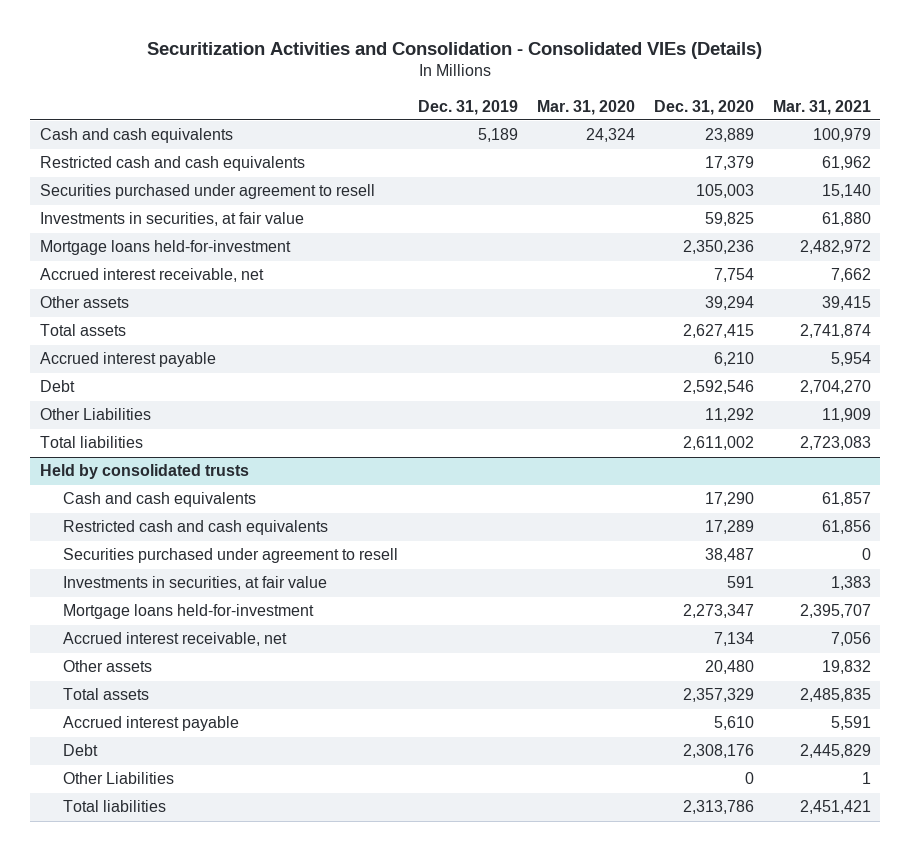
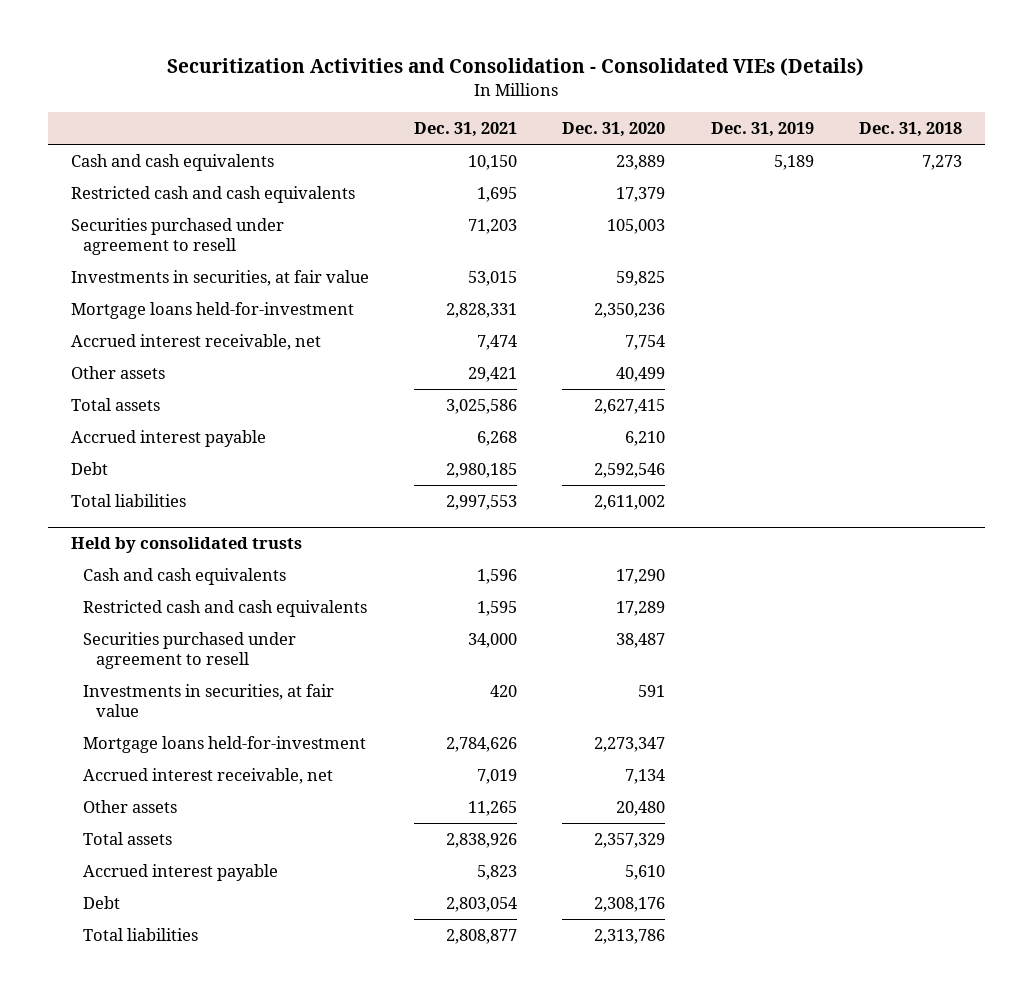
[536,99,635,115] Mar. 31, 2020 -> none
[772,99,871,115] Mar. 31, 2021 -> none
none -> [413,122,517,138] Dec. 31, 2021
none -> [859,122,963,138] Dec. 31, 2018
[704,296,754,311] 39,294 -> [616,367,666,383] 40,499
[39,408,151,421] Other Liabilities -> none
[63,772,175,785] Other Liabilities -> none

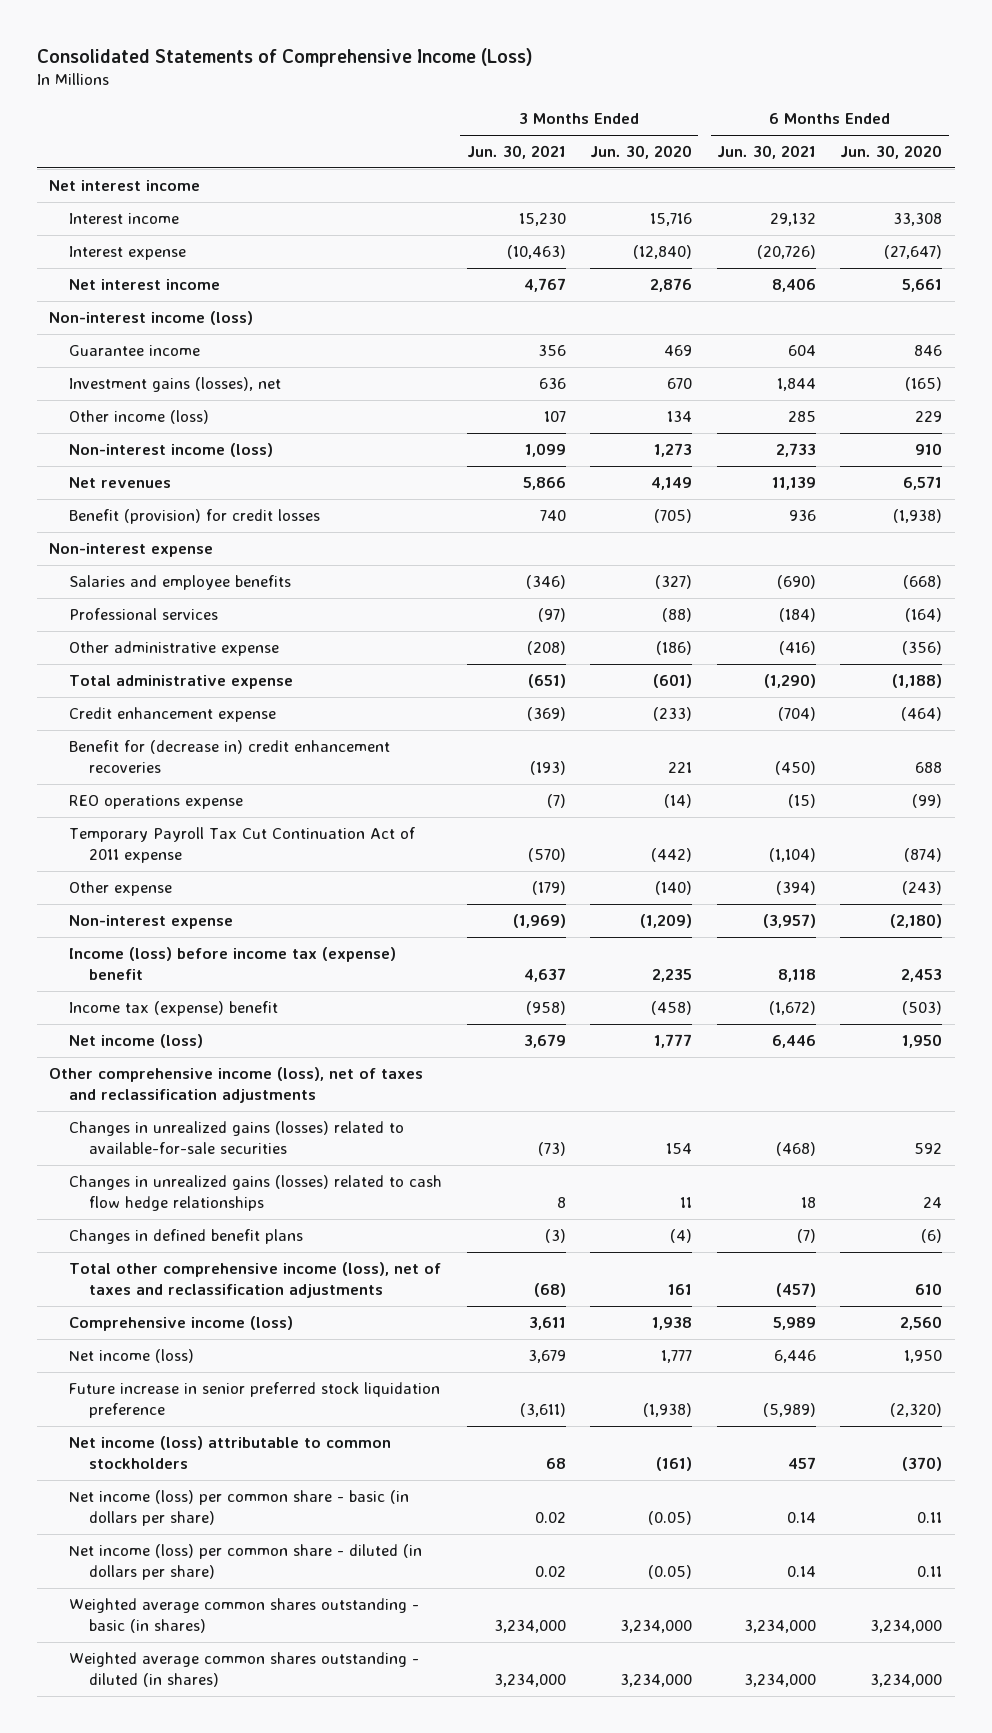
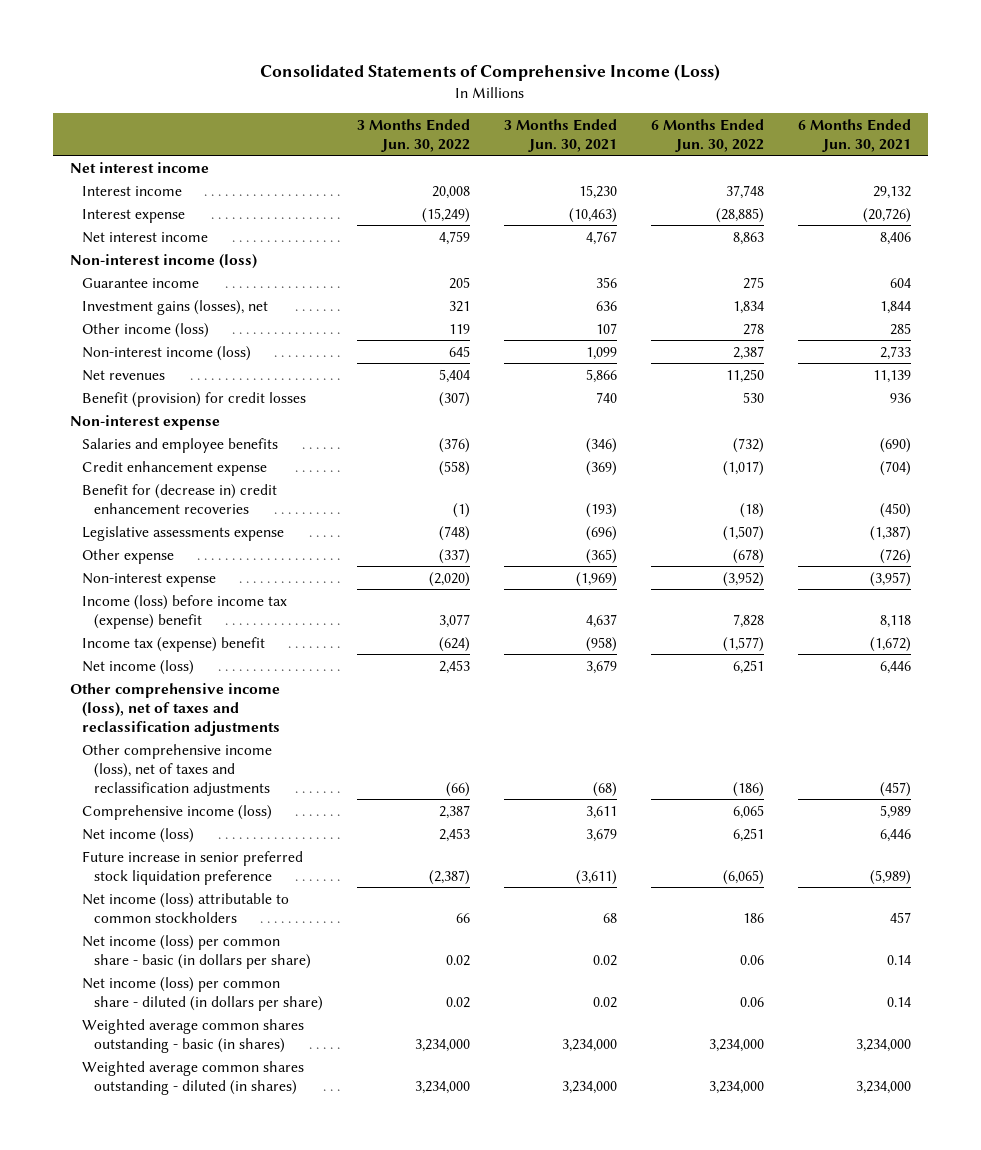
[590,145,693,160] Jun. 30, 2020 -> none
[840,145,943,160] Jun. 30, 2020 -> none
none -> [356,118,470,152] 3 Months Ended Jun. 30, 2022
none -> [650,118,764,152] 6 Months Ended Jun. 30, 2022
[68,608,218,621] Professional services -> none
[68,641,279,657] Other administrative expense -> none
[68,675,293,690] Total administrative expense -> none
[68,795,243,810] REO operations expense -> none
[68,827,415,863] Temporary Payroll Tax Cut Continuation Act of 2011 expense -> none
none -> [81,525,284,541] Legislative assessments expense
[531,881,566,896] (179) -> [585,548,617,564] (365)
[775,881,816,896] (394) -> [879,548,911,564] (726)
[68,1121,404,1154] Changes in unrealized gains (losses) related to available-for-sale securities -> none
[68,1175,442,1211] Changes in unrealized gains (losses) related to cash flow hedge relationships -> none
[68,1229,303,1245] Changes in defined benefit plans -> none
[68,1262,441,1298] Total other comprehensive income (loss), net of taxes and reclassification adjustments -> [81,743,272,796] Other comprehensive income (loss), net of taxes and reclassification adjustments

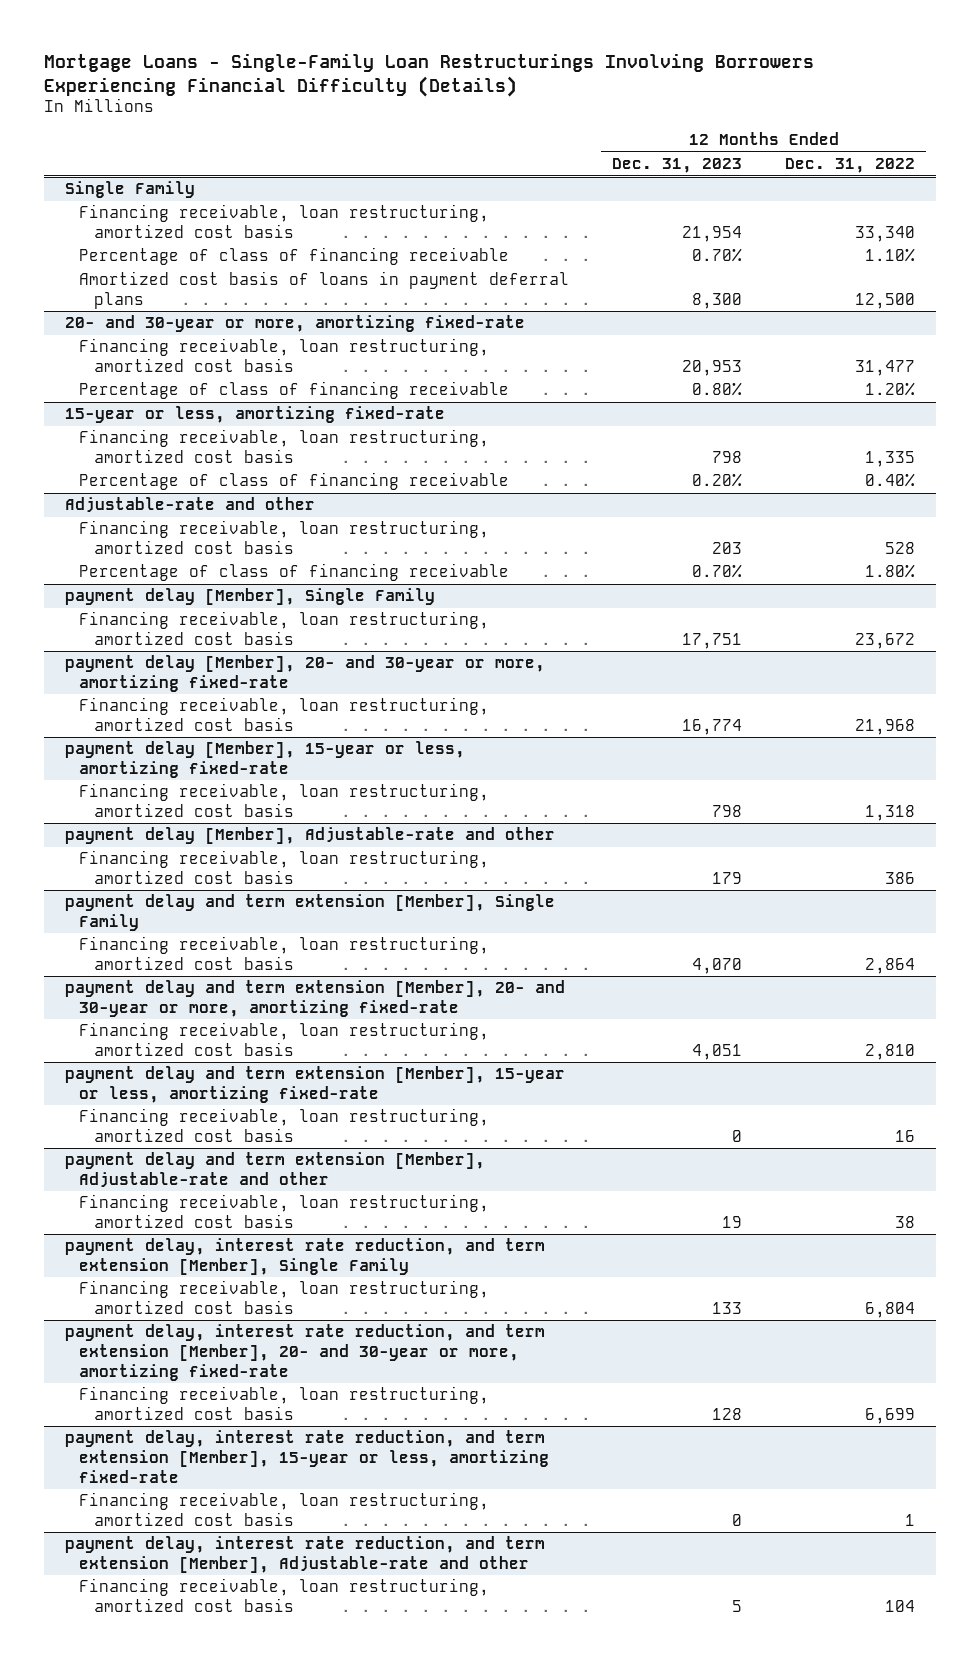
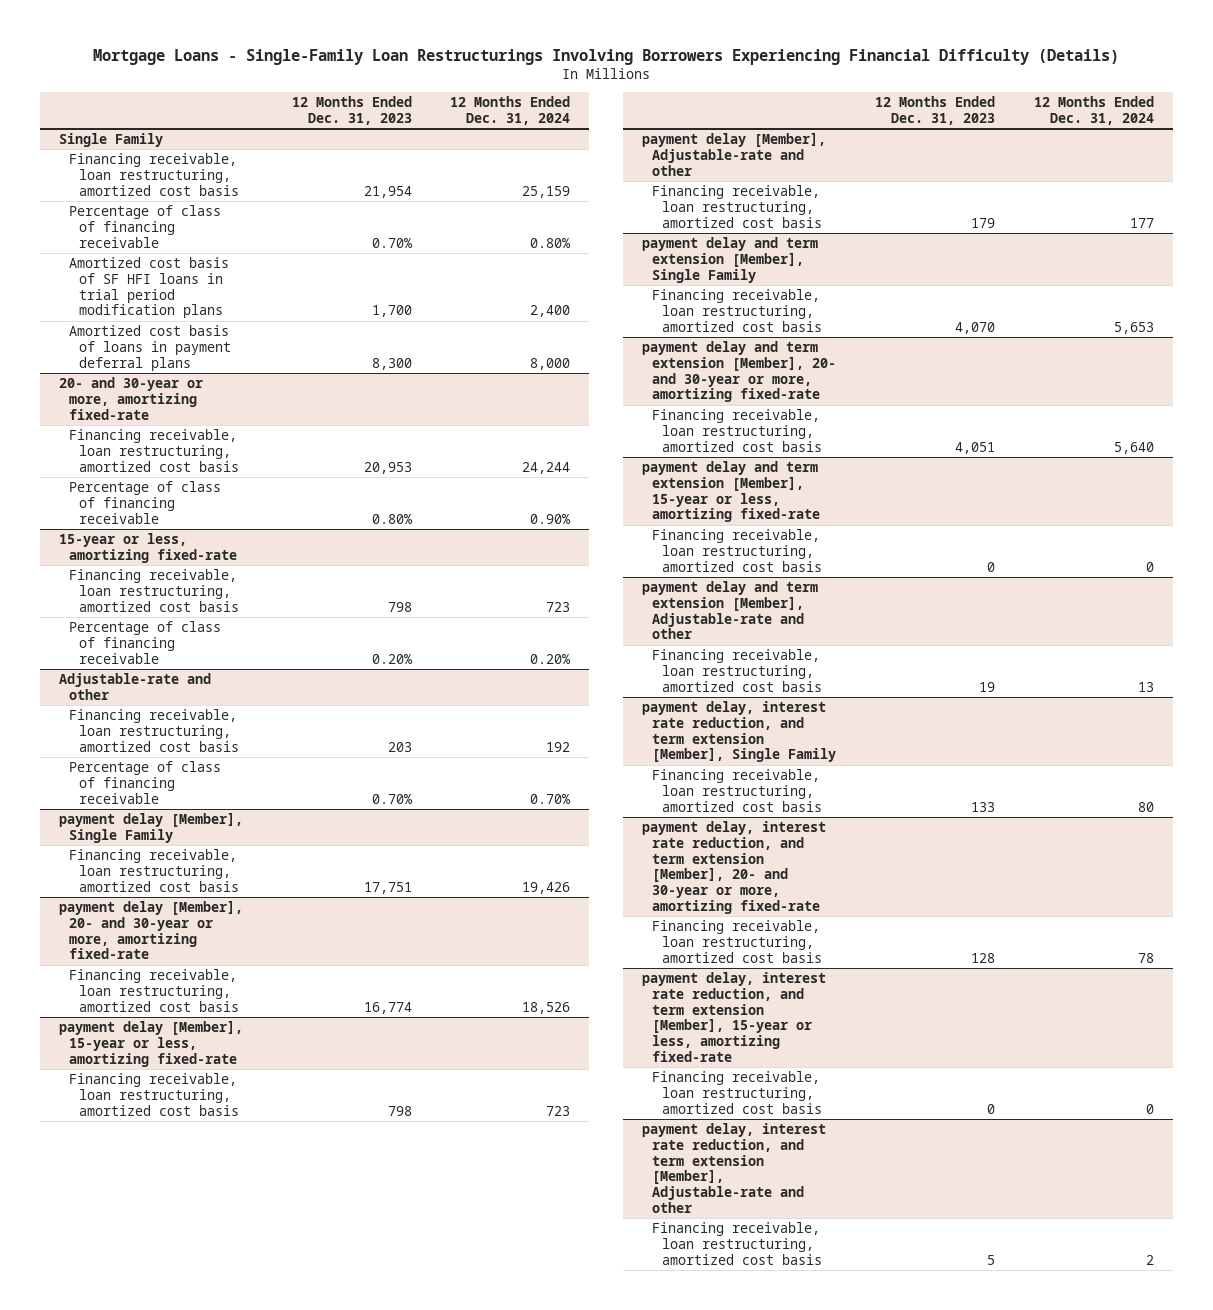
[784,158,915,174] Dec. 31, 2022 -> none
none -> [450,96,571,126] 12 Months Ended Dec. 31, 2024
none -> [69,256,230,319] Amortized cost basis of SF HFI loans in trial period modification plans

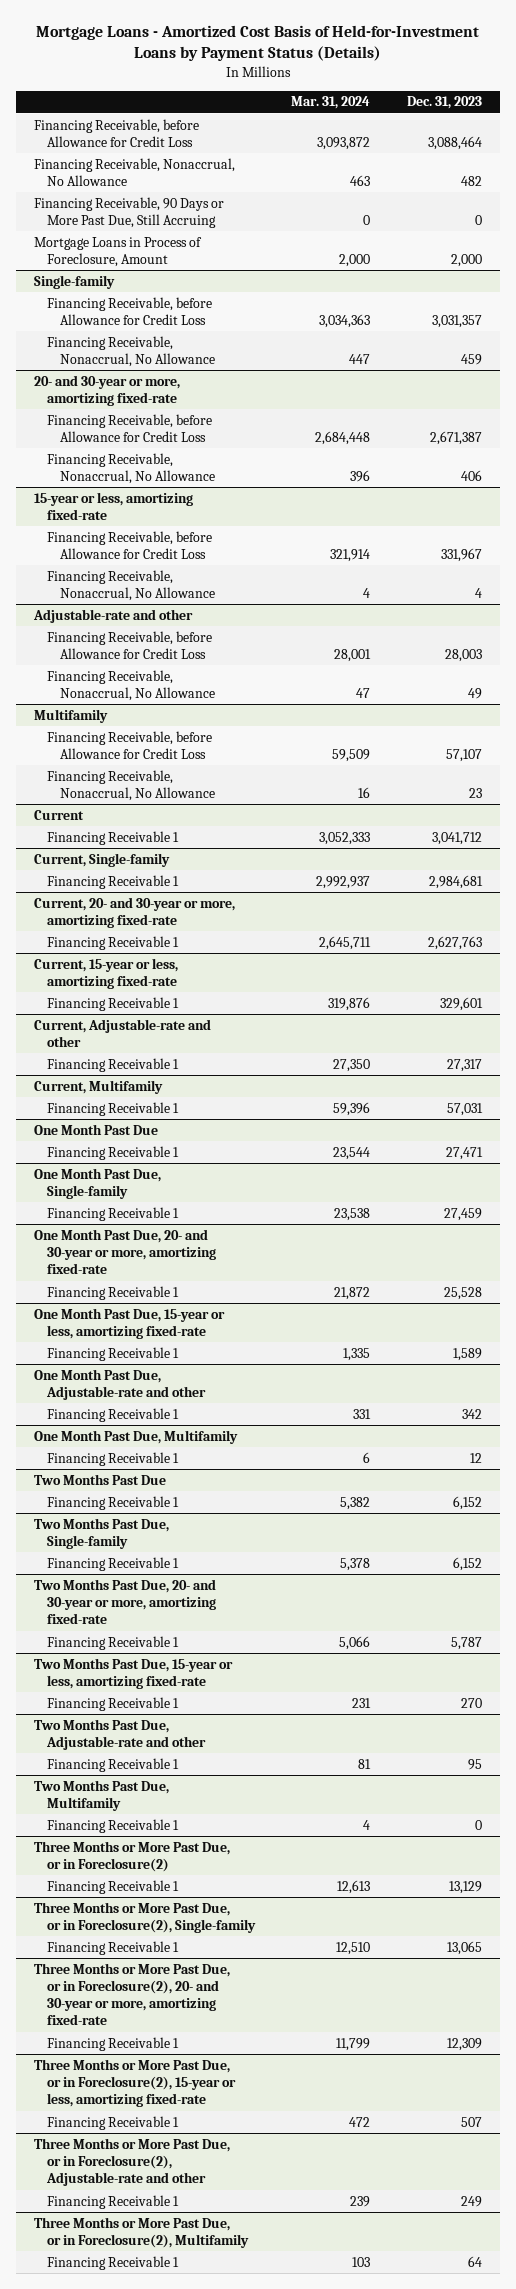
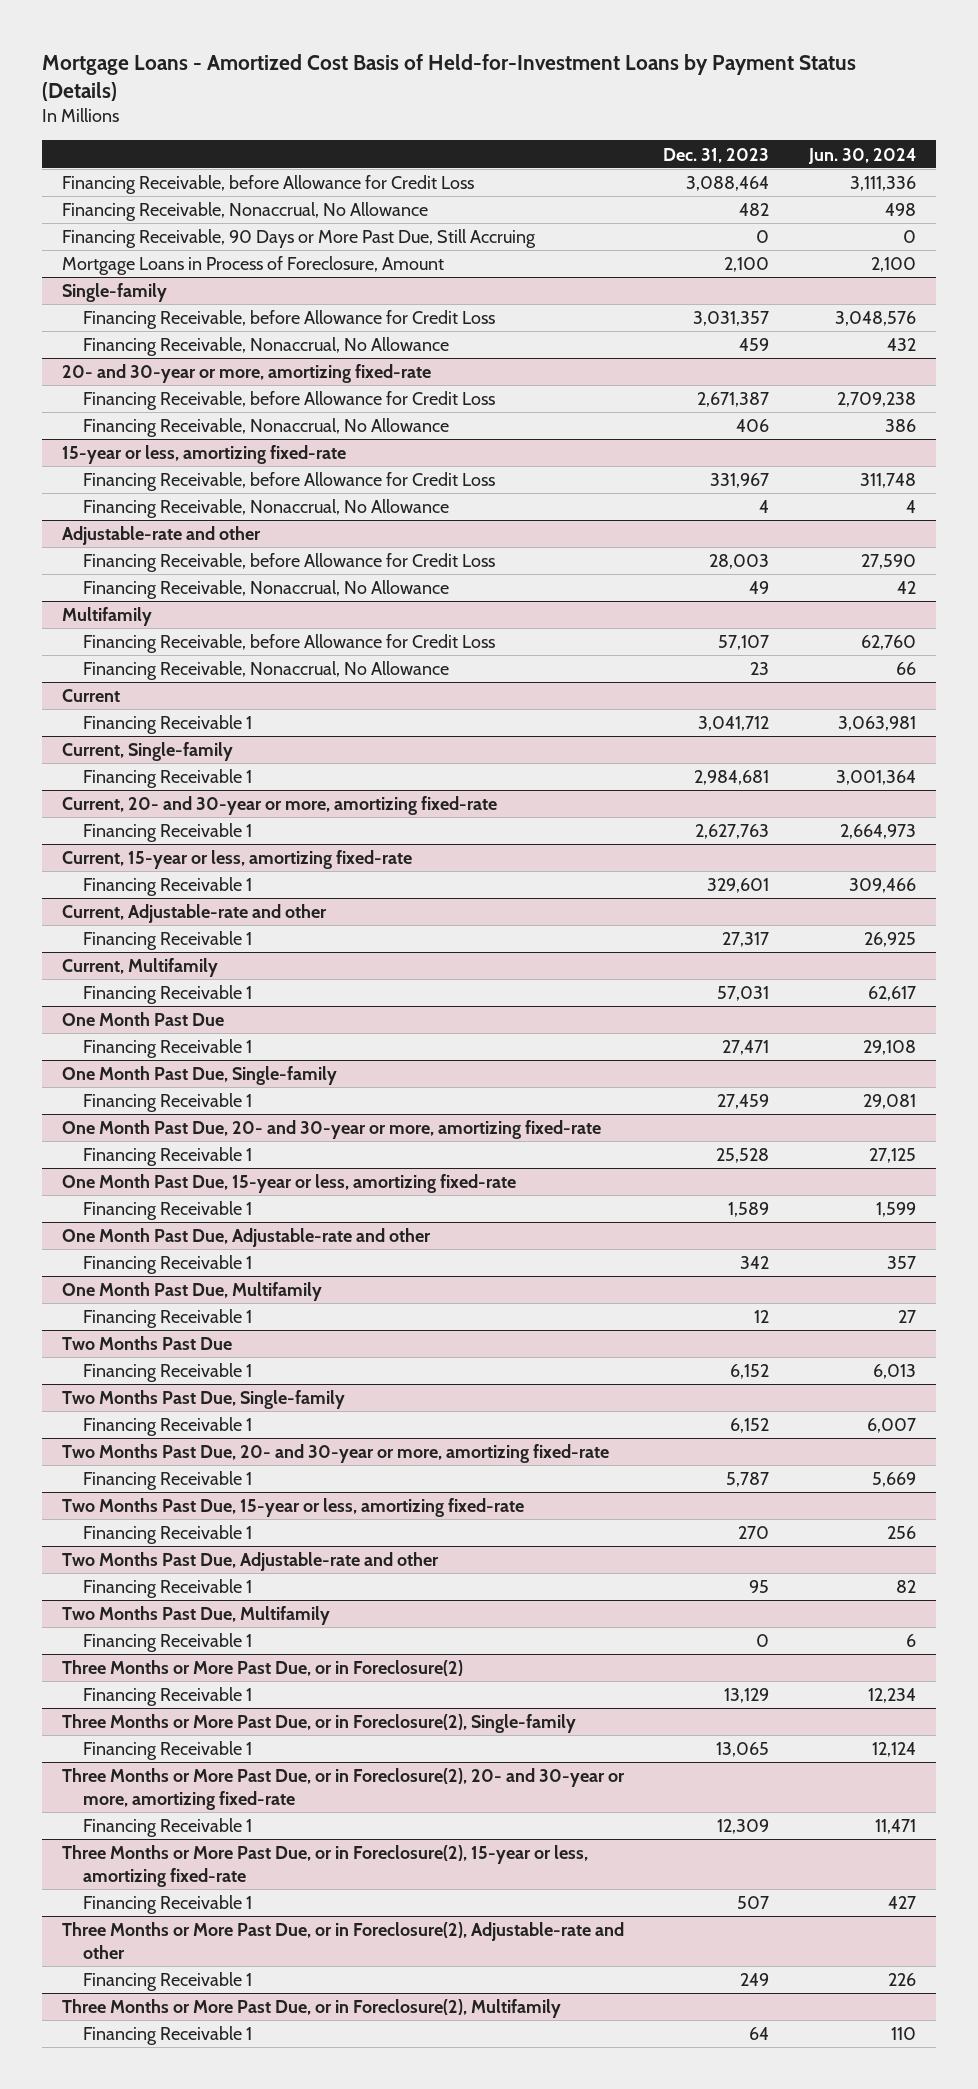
[291,96,371,110] Mar. 31, 2024 -> none
none -> [807,147,916,164] Jun. 30, 2024
[450,253,482,267] 2,000 -> [724,257,770,273] 2,100

